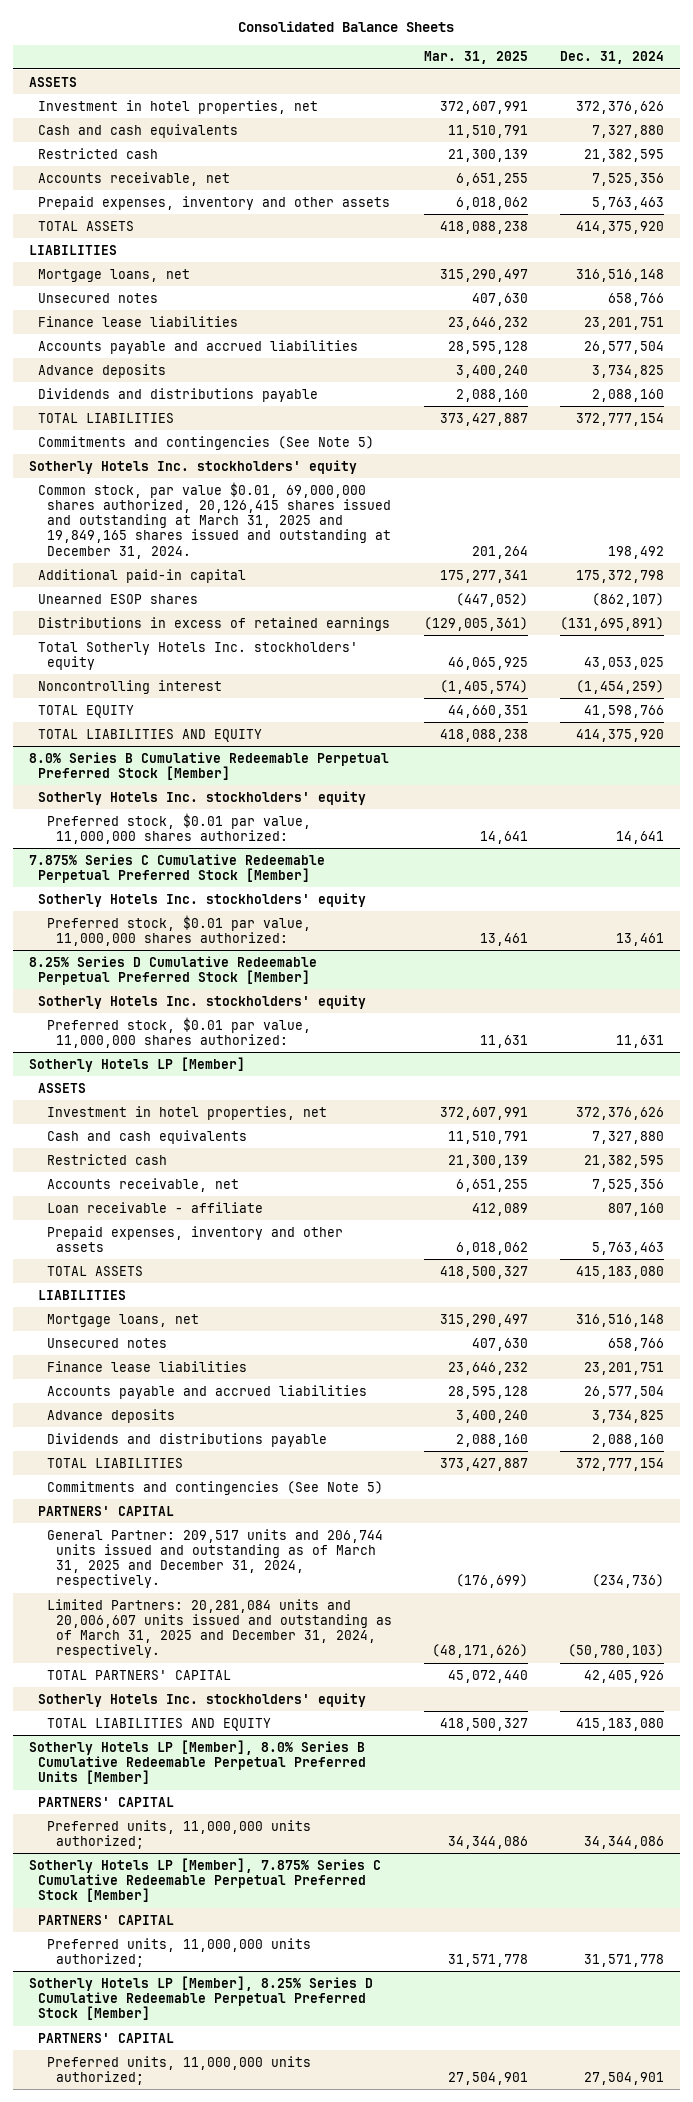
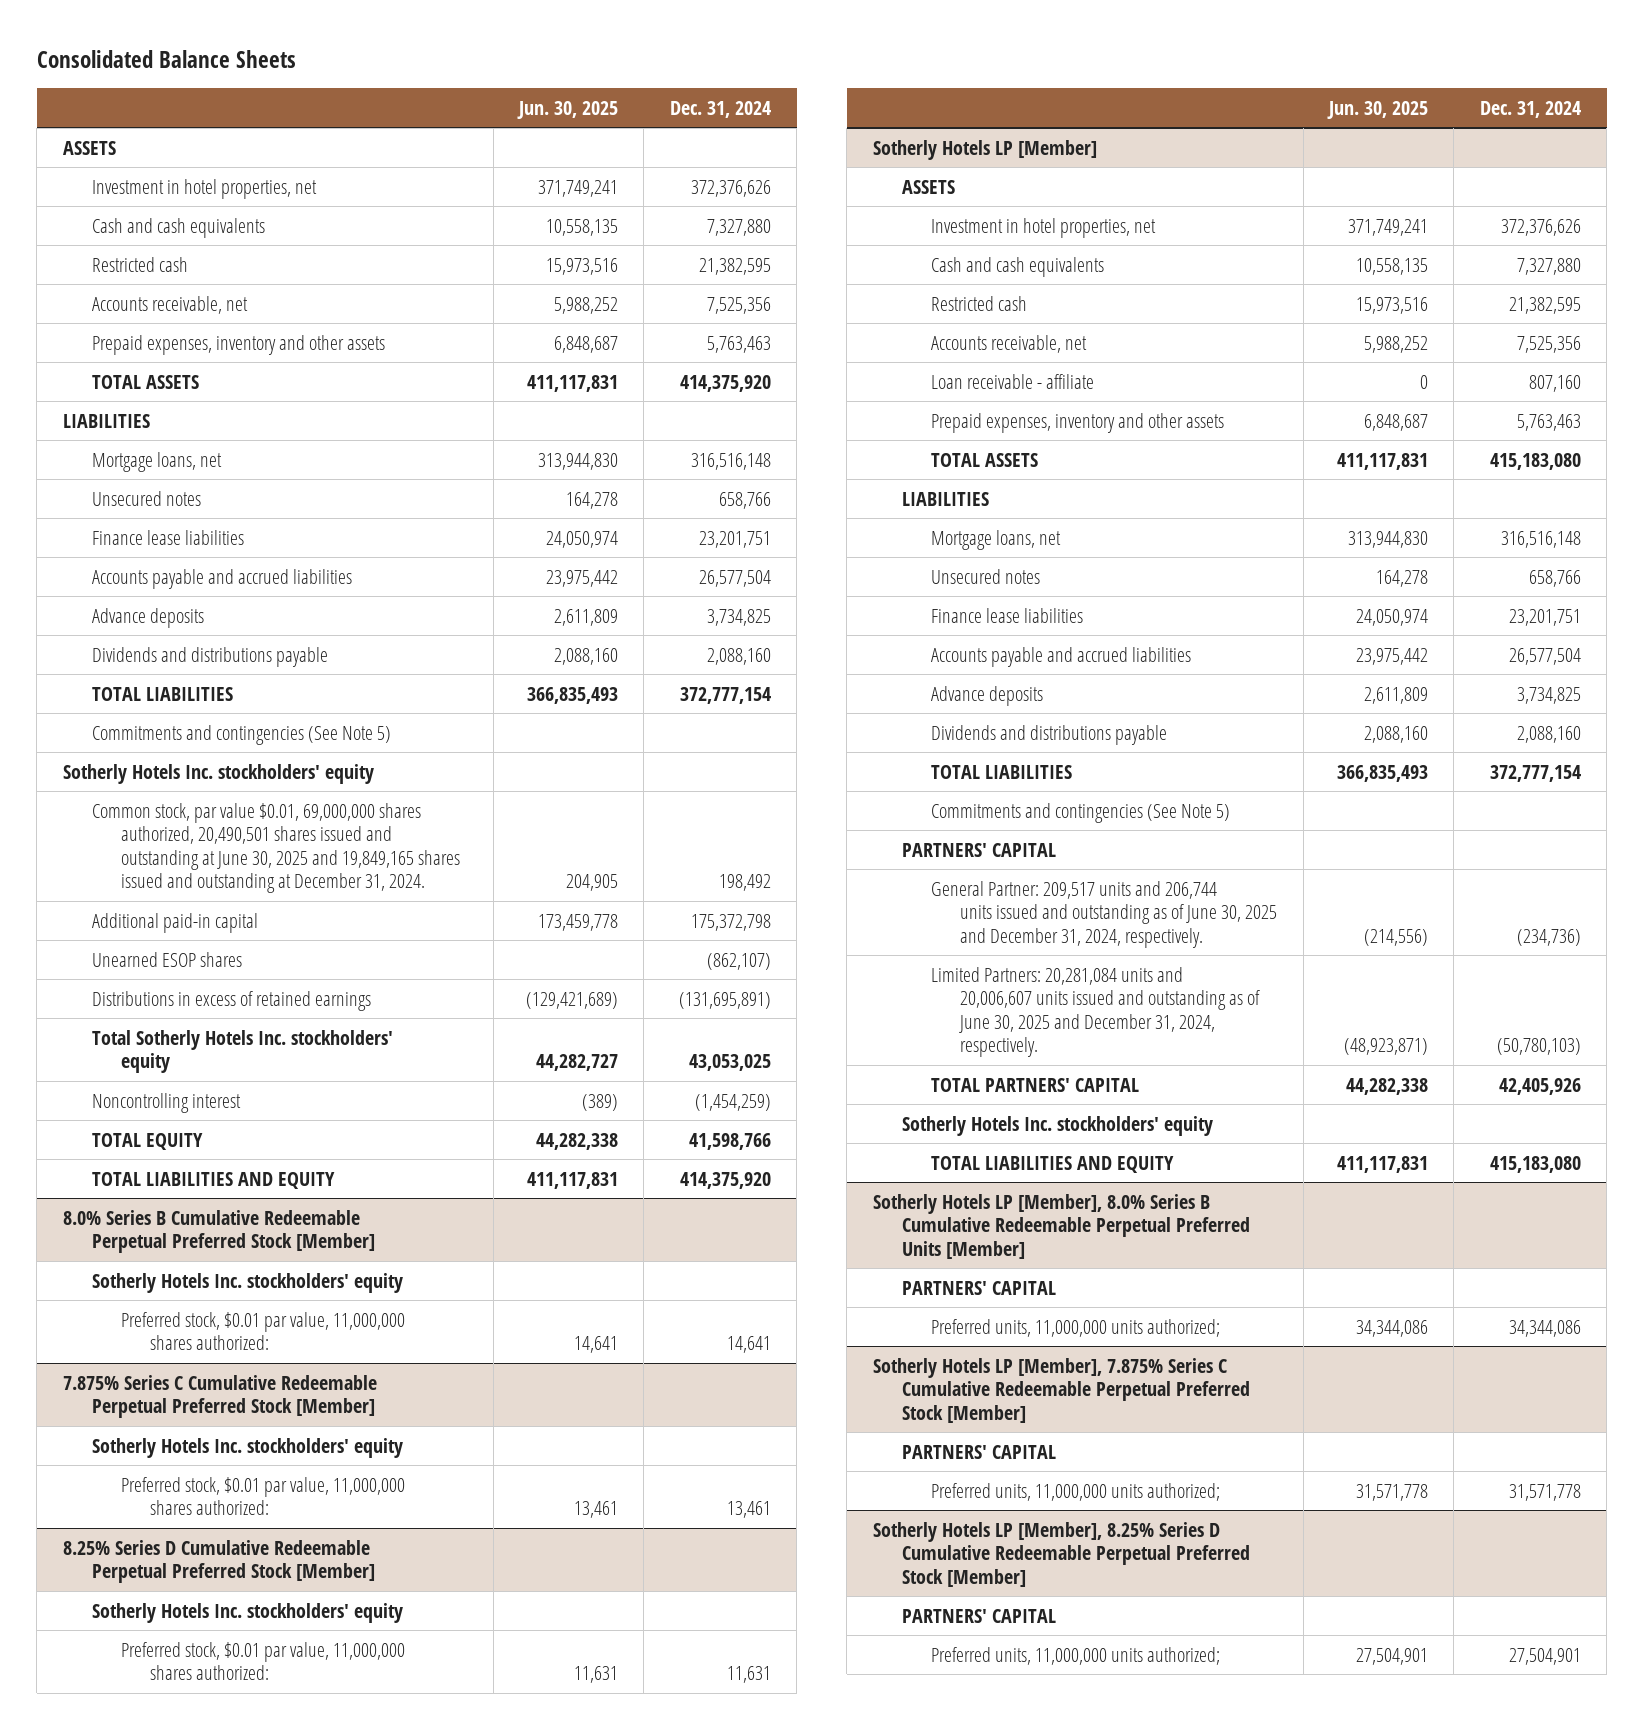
[423,51,528,65] Mar. 31, 2025 -> none
none -> [517,100,619,119] Jun. 30, 2025
[38,481,392,559] Common stock, par value $0.01, 69,000,000 shares authorized, 20,126,415 shares issued and outstanding at March 31, 2025 and 19,849,165 shares issued and outstanding at December 31, 2024. -> [91,802,461,894] Common stock, par value $0.01, 69,000,000 shares authorized, 20,490,501 shares issued and outstanding at June 30, 2025 and 19,849,165 shares issued and outstanding at December 31, 2024.
[47,1528,384,1589] General Partner: 209,517 units and 206,744 units issued and outstanding as of March 31, 2025 and December 31, 2024, respectively. -> [931,880,1278,948] General Partner: 209,517 units and 206,744 units issued and outstanding as of June 30, 2025 and December 31, 2024, respectively.
[47,1598,393,1659] Limited Partners: 20,281,084 units and 20,006,607 units issued and outstanding as of March 31, 2025 and December 31, 2024, respectively. -> [931,966,1261,1058] Limited Partners: 20,281,084 units and 20,006,607 units issued and outstanding as of June 30, 2025 and December 31, 2024, respectively.

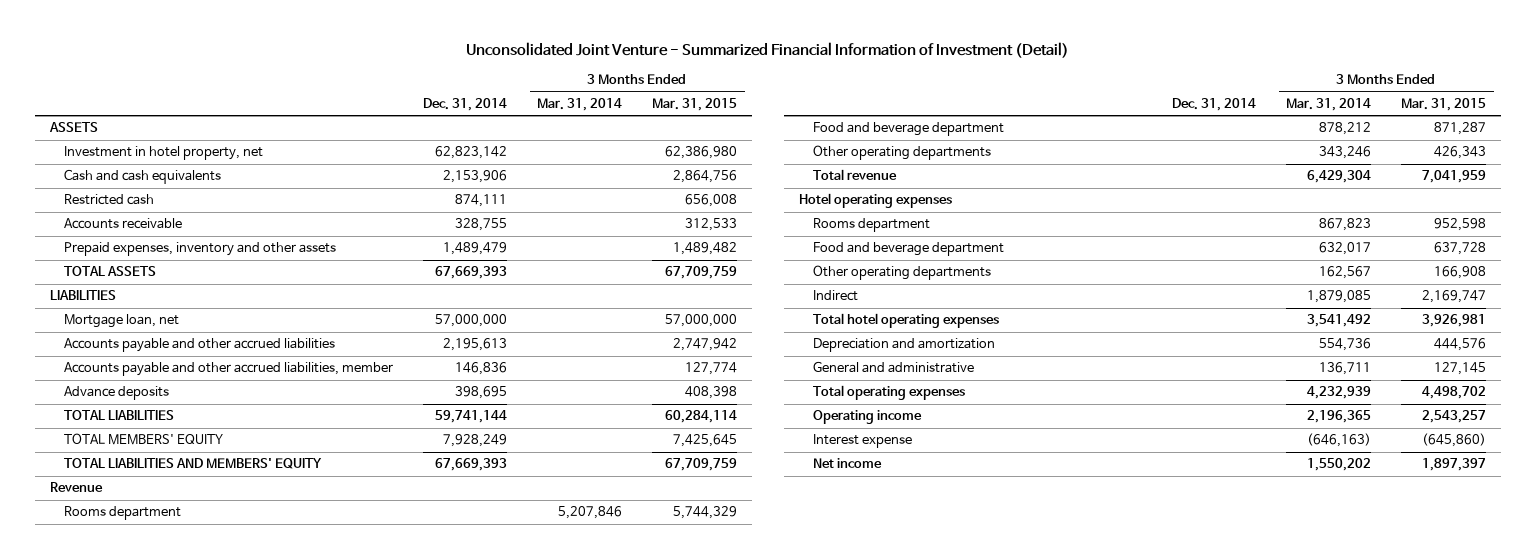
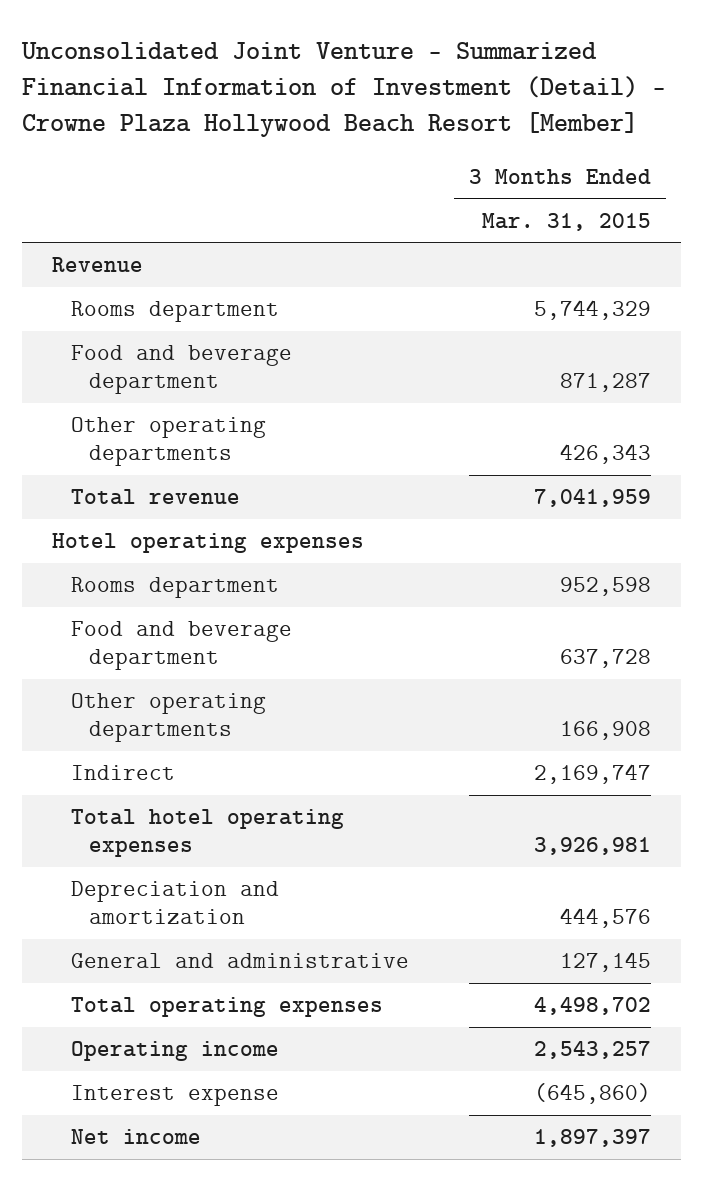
[466,42,1070,59] Unconsolidated Joint Venture - Summarized Financial Information of Investment (Detail) -> [21,41,667,138] Unconsolidated Joint Venture - Summarized Financial Information of Investment (Detail) - Crowne Plaza Hollywood Beach Resort [Member]
[422,97,507,111] Dec. 31, 2014 -> none
[537,97,623,111] Mar. 31, 2014 -> none
[49,122,99,133] ASSETS -> none
[63,146,263,161] Investment in hotel property, net -> none
[63,169,221,185] Cash and cash equivalents -> none
[63,194,154,206] Restricted cash -> none
[63,218,182,230] Accounts receivable -> none
[63,242,336,257] Prepaid expenses, inventory and other assets -> none
[63,266,156,277] TOTAL ASSETS -> none
[50,290,117,301] LIABILITIES -> none
[63,314,179,329] Mortgage loan, net -> none
[63,338,335,353] Accounts payable and other accrued liabilities -> none
[63,362,393,377] Accounts payable and other accrued liabilities, member -> none
[63,386,169,401] Advance deposits -> none
[63,410,174,421] TOTAL LIABILITIES -> none
[63,433,223,446] TOTAL MEMBERS' EQUITY -> none
[63,458,322,470] TOTAL LIABILITIES AND MEMBERS' EQUITY -> none

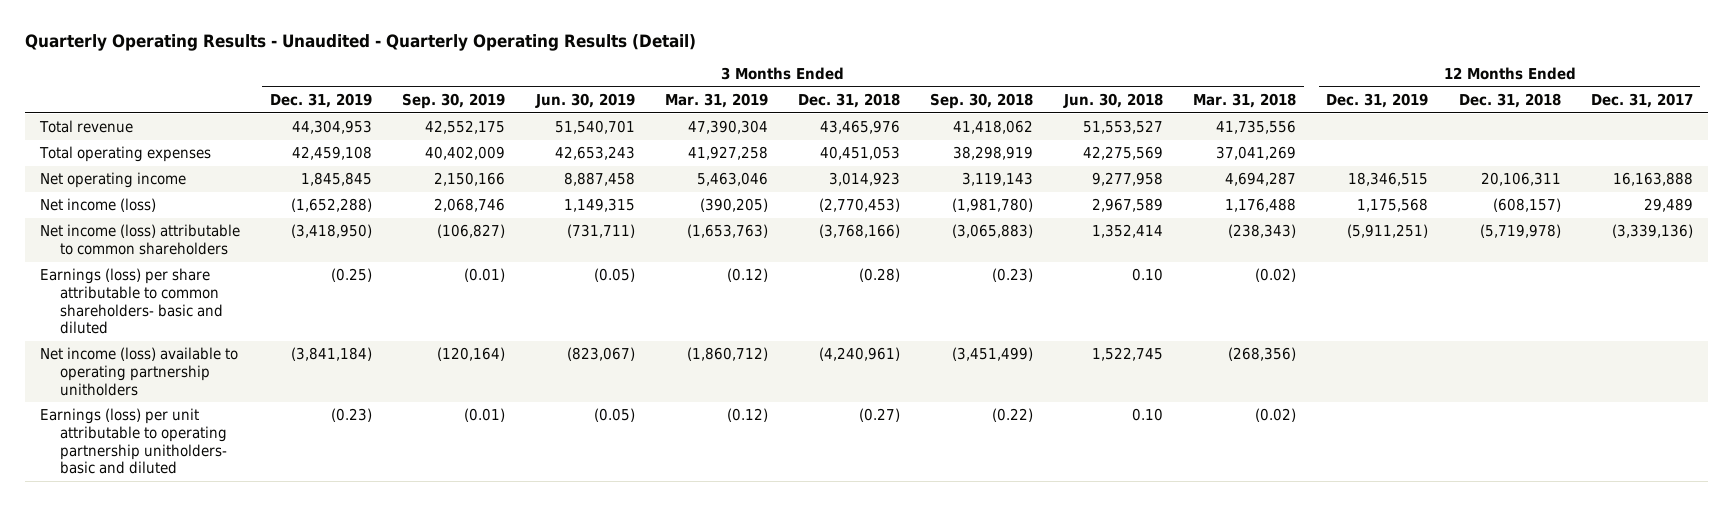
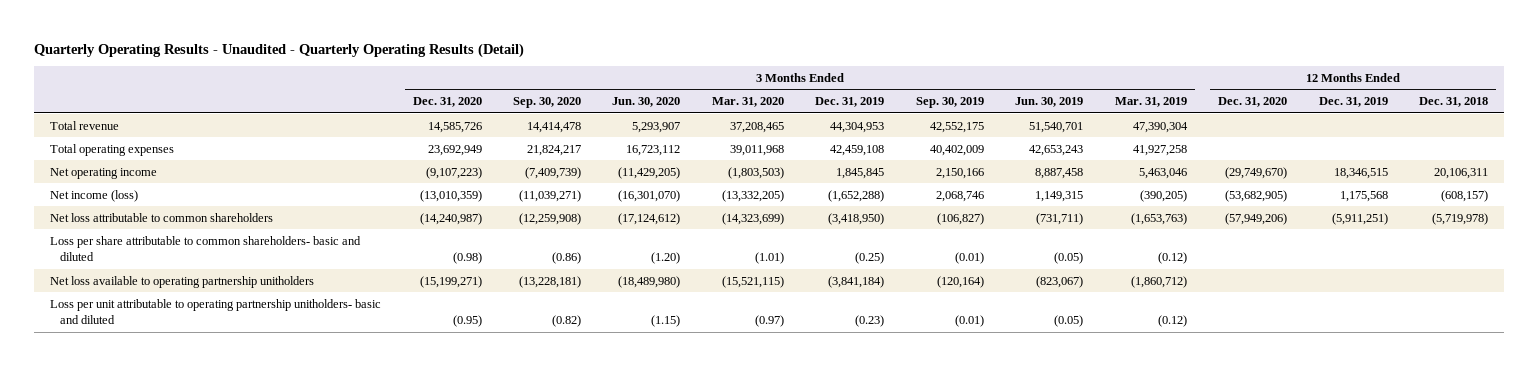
[798,92,901,108] Dec. 31, 2018 -> none
[930,92,1034,109] Sep. 30, 2018 -> none
[1062,92,1163,108] Jun. 30, 2018 -> none
[1192,92,1296,108] Mar. 31, 2018 -> none
[1590,92,1693,108] Dec. 31, 2017 -> none
none -> [412,97,482,108] Dec. 31, 2020
none -> [513,97,582,109] Sep. 30, 2020
none -> [612,97,681,108] Jun. 30, 2020
none -> [711,97,784,108] Mar. 31, 2020
none -> [1218,97,1288,108] Dec. 31, 2020
[39,224,240,255] Net income (loss) attributable to common shareholders -> [50,212,274,222] Net loss attributable to common shareholders
[39,268,224,335] Earnings (loss) per share attributable to common shareholders- basic and diluted -> [50,235,362,262] Loss per share attributable to common shareholders- basic and diluted
[39,347,238,396] Net income (loss) available to operating partnership unitholders -> [50,275,315,288] Net loss available to operating partnership unitholders
[39,408,228,475] Earnings (loss) per unit attributable to operating partnership unitholders- basic and diluted -> [50,298,382,325] Loss per unit attributable to operating partnership unitholders- basic and diluted

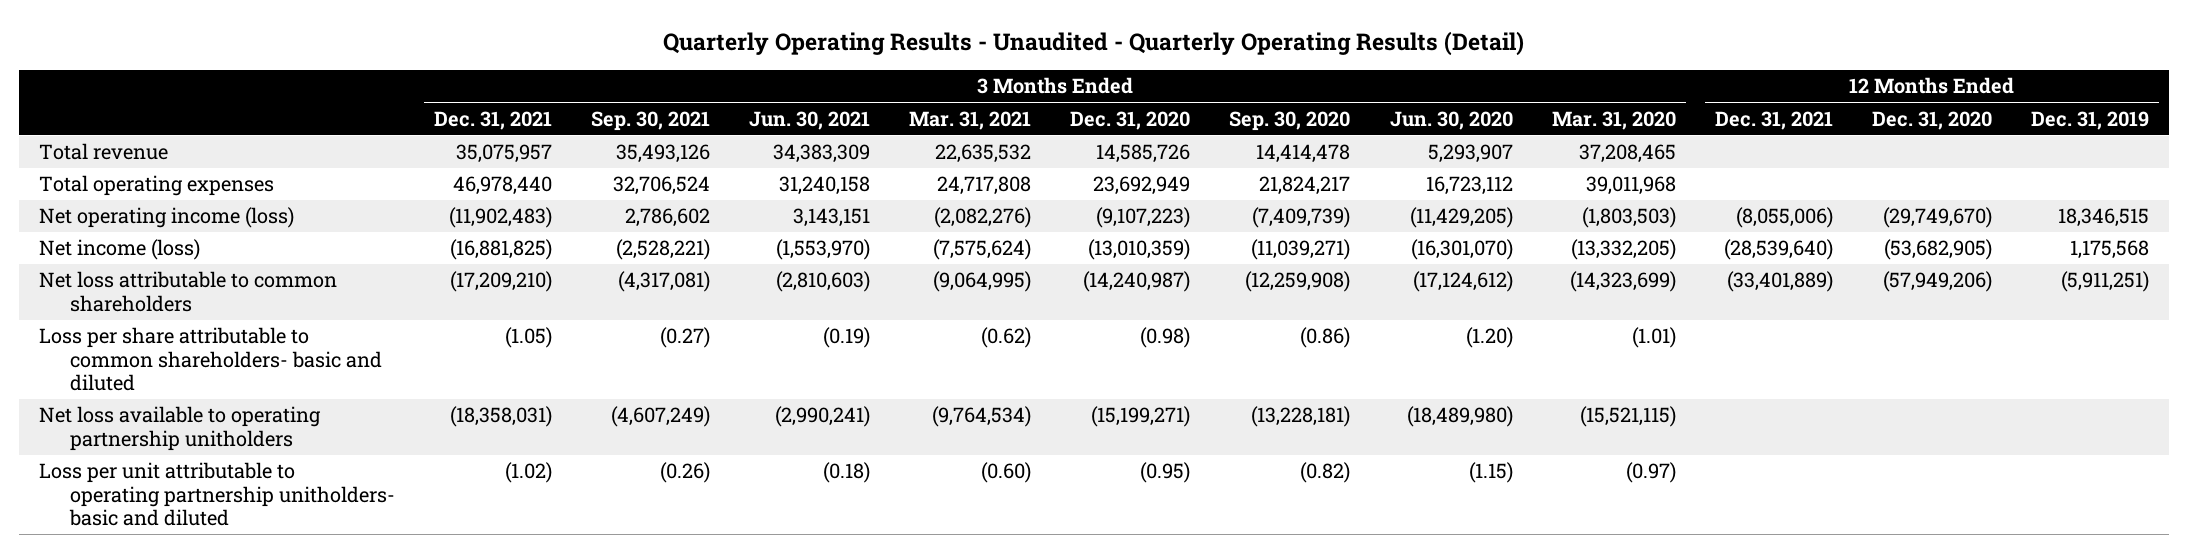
[815,97,885,108] Dec. 31, 2019 -> none
[915,97,984,109] Sep. 30, 2019 -> none
[1015,97,1084,108] Jun. 30, 2019 -> none
[1114,97,1187,108] Mar. 31, 2019 -> none
[1418,97,1488,108] Dec. 31, 2018 -> none
none -> [433,110,552,130] Dec. 31, 2021
none -> [590,110,710,131] Sep. 30, 2021
none -> [749,110,871,130] Jun. 30, 2021
none -> [909,110,1032,130] Mar. 31, 2021
none -> [1714,110,1833,130] Dec. 31, 2021
[50,167,158,179] Net operating income -> [38,207,294,229] Net operating income (loss)

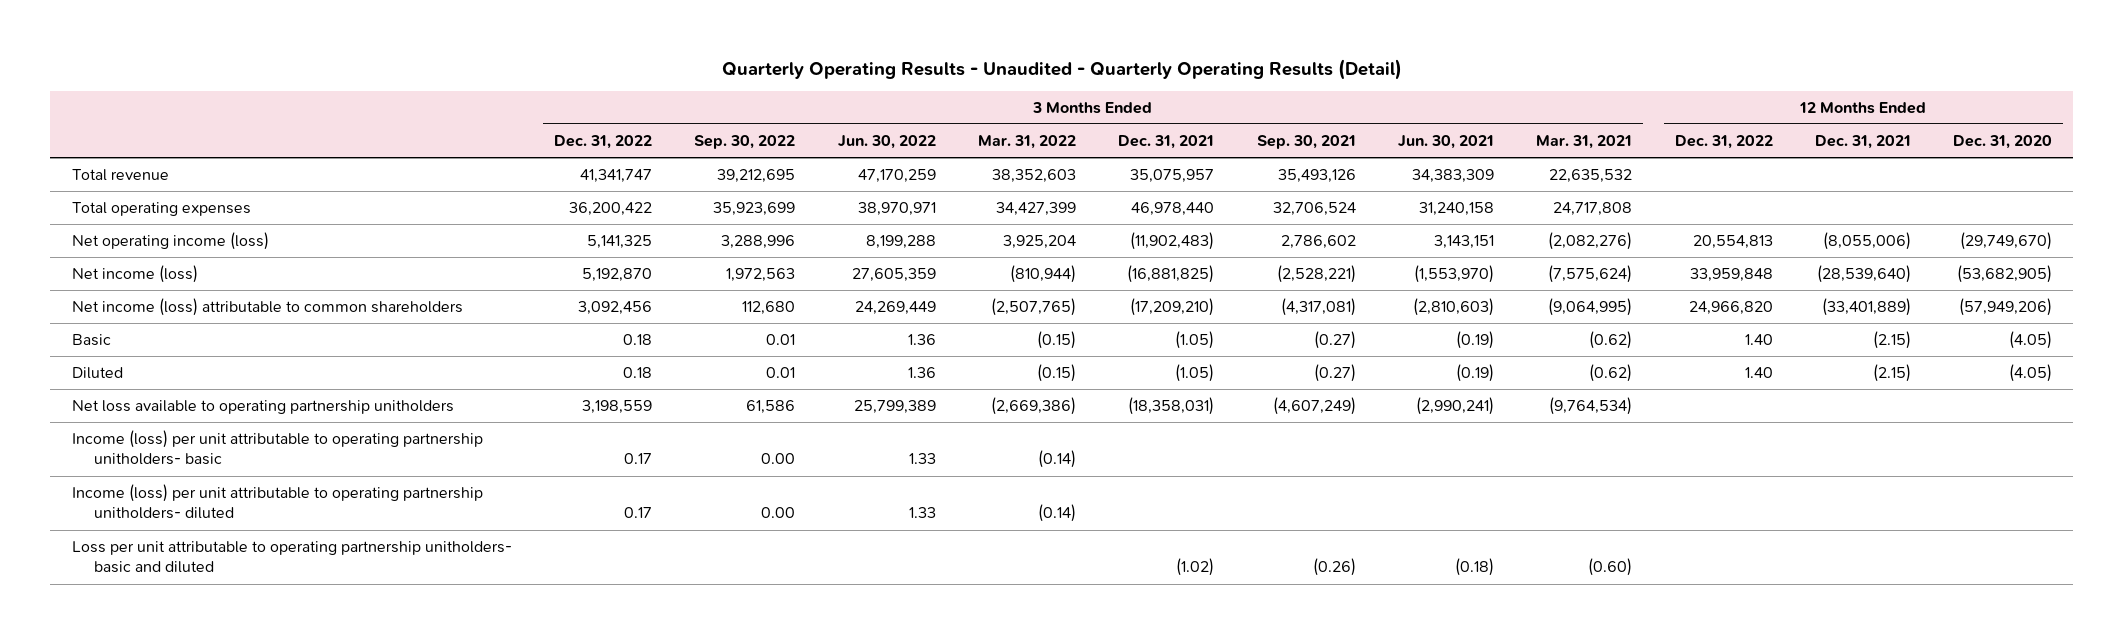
[1070,110,1191,130] Dec. 31, 2020 -> none
[1229,110,1351,131] Sep. 30, 2020 -> none
[1389,110,1513,130] Jun. 30, 2020 -> none
[1551,110,1676,130] Mar. 31, 2020 -> none
[2031,110,2150,130] Dec. 31, 2019 -> none
none -> [553,134,652,149] Dec. 31, 2022
none -> [694,134,796,149] Sep. 30, 2022
none -> [837,134,936,149] Jun. 30, 2022
none -> [977,134,1076,149] Mar. 31, 2022
none -> [1674,134,1773,149] Dec. 31, 2022
[38,327,382,392] Loss per share attributable to common shareholders- basic and diluted -> none
[38,271,337,312] Net loss attributable to common shareholders -> [71,297,463,316] Net income (loss) attributable to common shareholders
none -> [71,333,111,346] Basic
none -> [71,366,123,379] Diluted
none -> [71,429,483,466] Income (loss) per unit attributable to operating partnership unitholders- basic
none -> [71,483,483,520] Income (loss) per unit attributable to operating partnership unitholders- diluted

